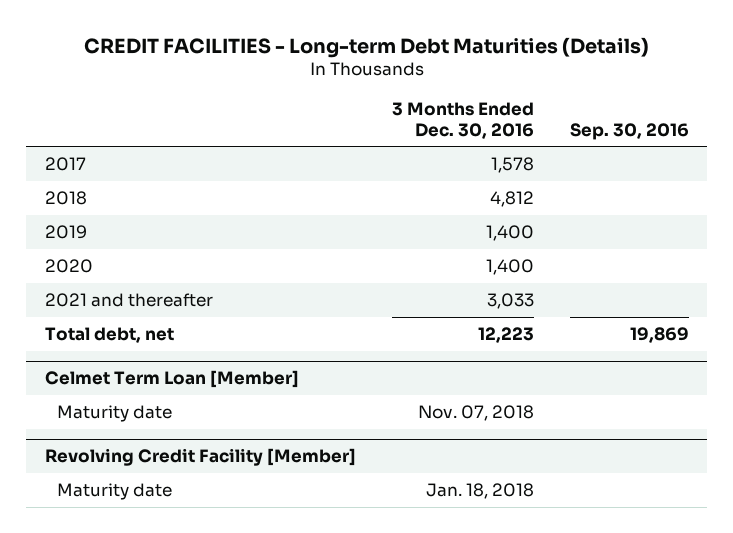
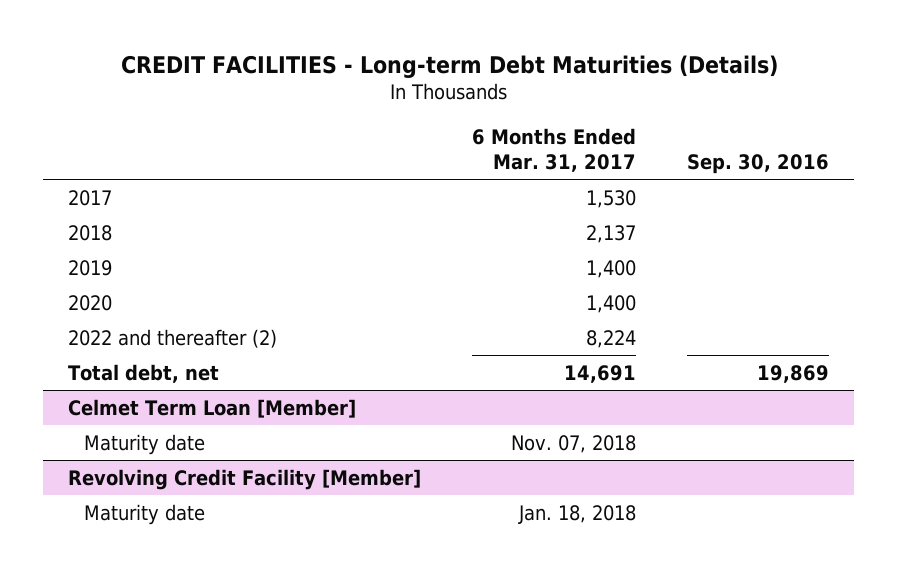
[391,102,534,139] 3 Months Ended Dec. 30, 2016 -> none
none -> [472,127,637,172] 6 Months Ended Mar. 31, 2017
[44,292,213,307] 2021 and thereafter -> [68,328,278,348] 2022 and thereafter (2)

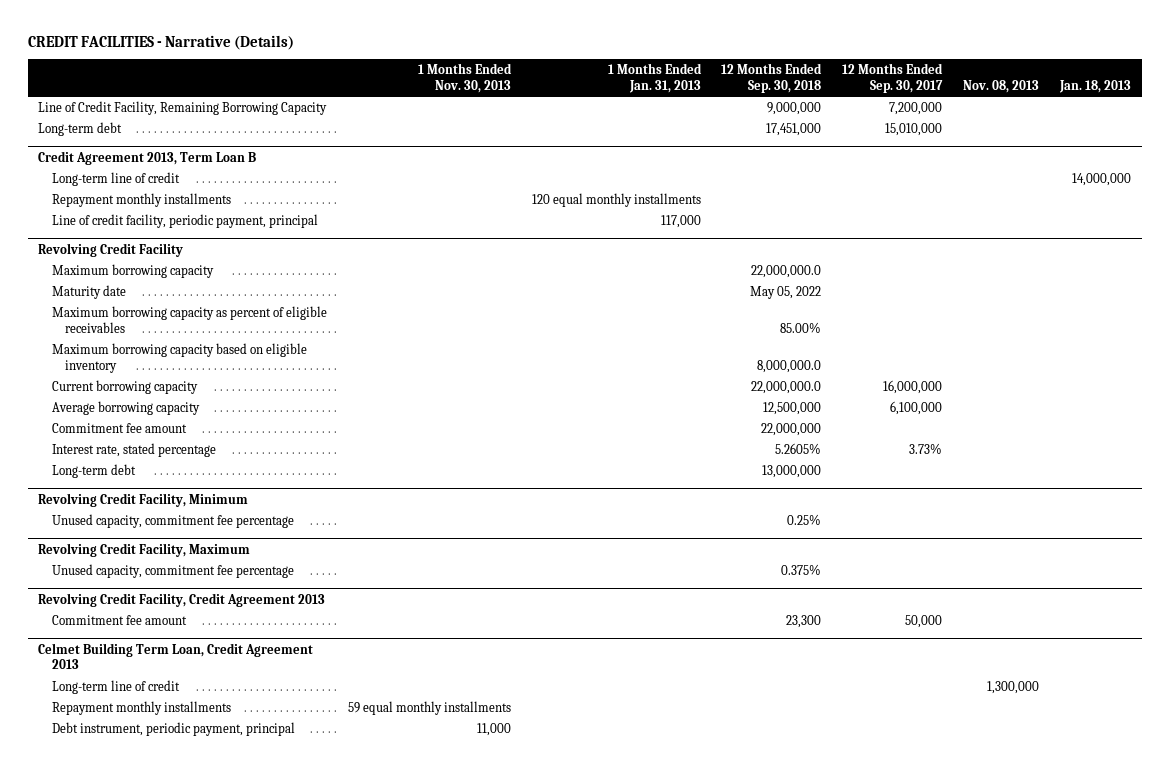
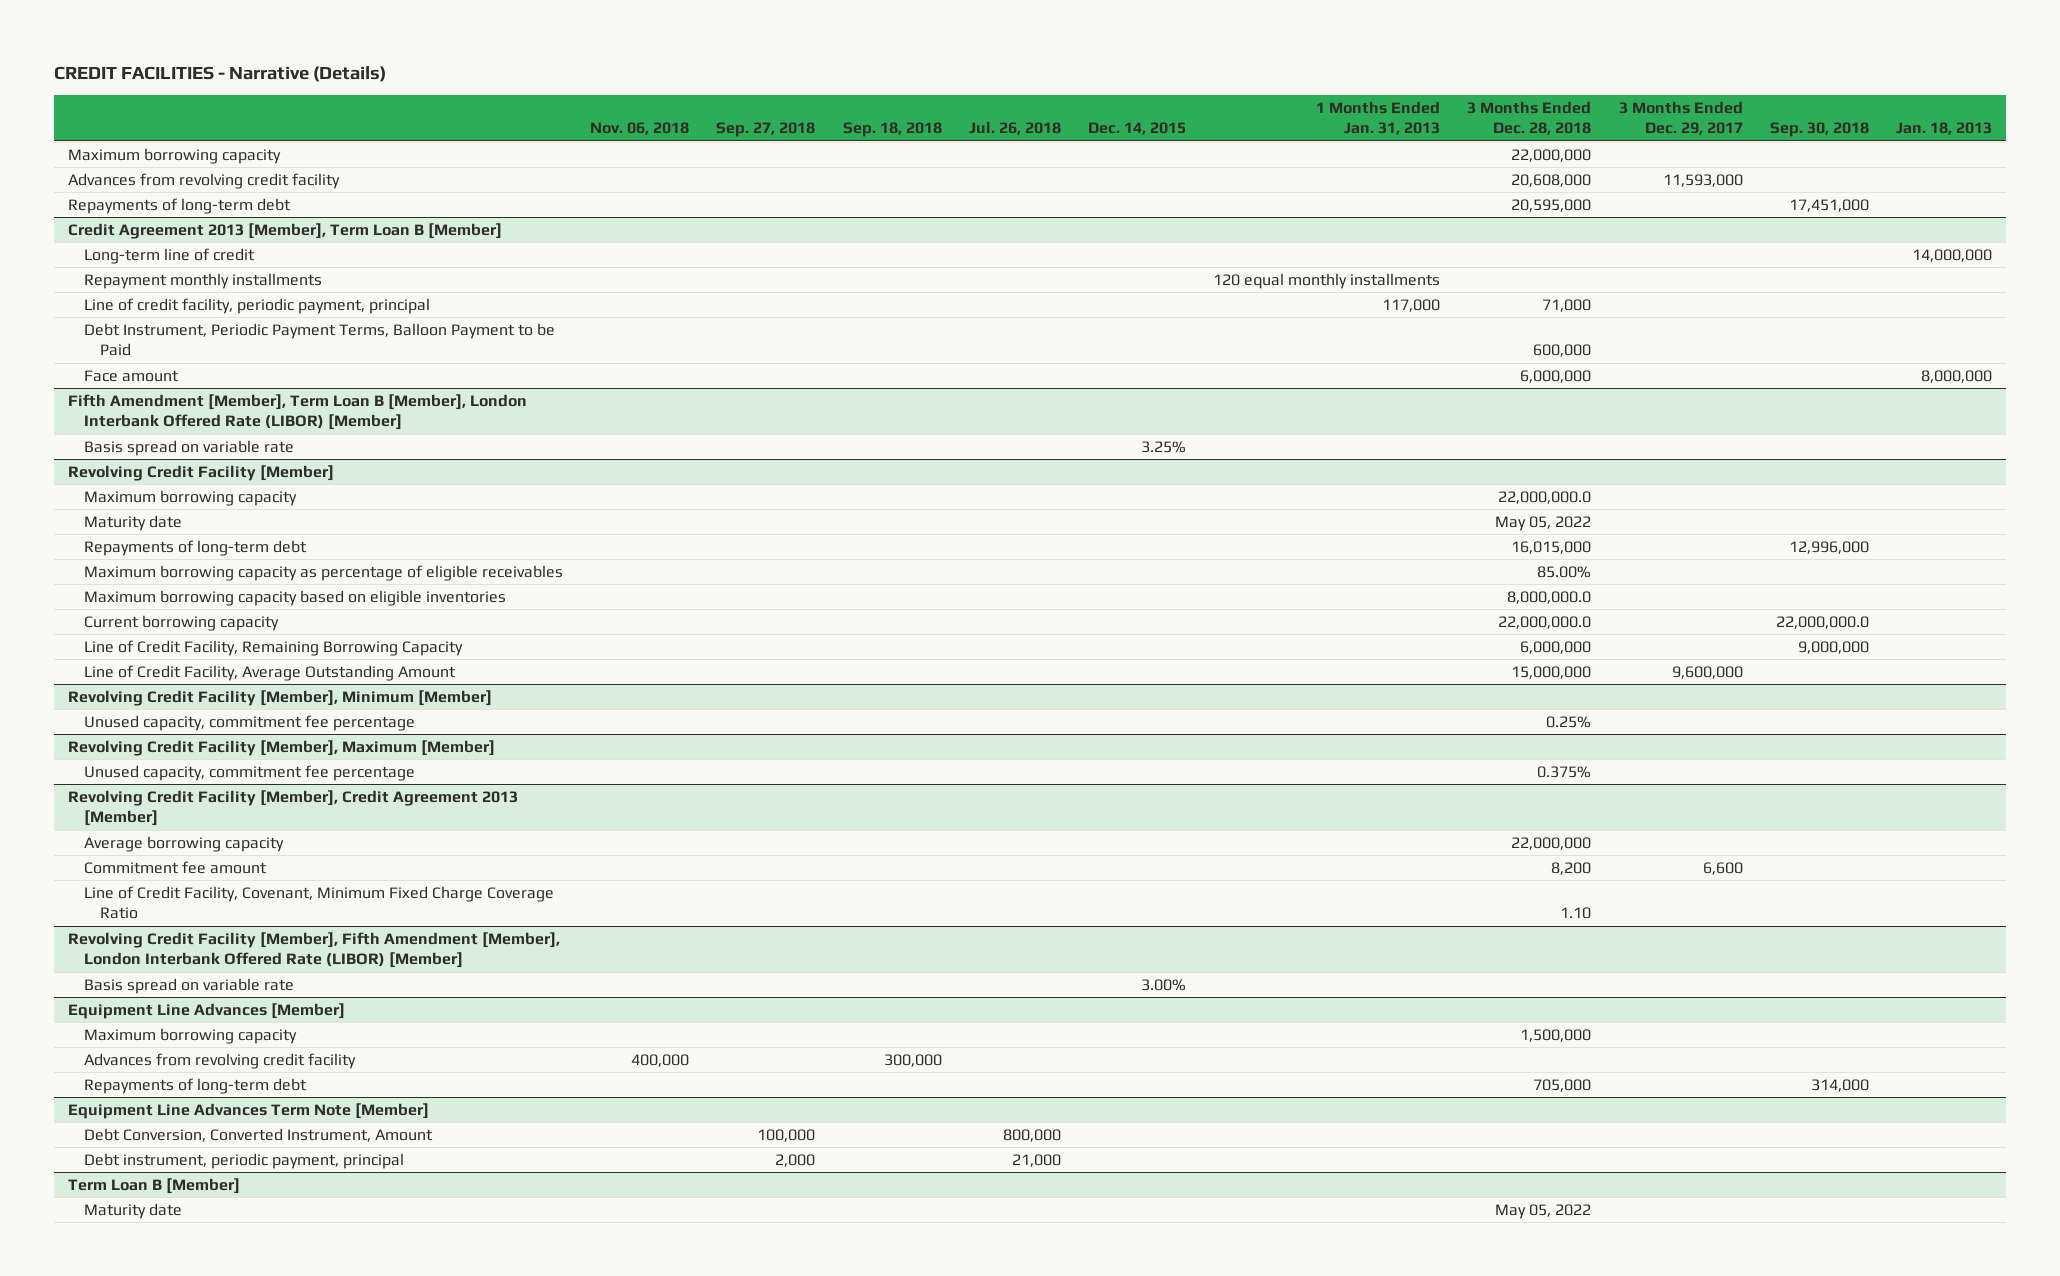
[417,63,512,93] 1 Months Ended Nov. 30, 2013 -> none
[721,63,823,93] 12 Months Ended Sep. 30, 2018 -> none
[842,63,944,93] 12 Months Ended Sep. 30, 2017 -> none
[963,79,1040,93] Nov. 08, 2013 -> none
none -> [590,122,690,136] Nov. 06, 2018
none -> [716,122,816,138] Sep. 27, 2018
none -> [842,122,942,138] Sep. 18, 2018
none -> [968,121,1061,136] Jul. 26, 2018
none -> [1087,122,1186,136] Dec. 14, 2015
none -> [1467,101,1592,136] 3 Months Ended Dec. 28, 2018
none -> [1618,101,1743,136] 3 Months Ended Dec. 29, 2017
none -> [1769,122,1869,138] Sep. 30, 2018
[38,100,328,115] Line of Credit Facility, Remaining Borrowing Capacity -> none
none -> [68,147,282,164] Maximum borrowing capacity
none -> [68,172,341,189] Advances from revolving credit facility
[38,121,123,136] Long-term debt -> [68,197,292,214] Repayments of long-term debt
[38,150,257,165] Credit Agreement 2013, Term Loan B -> [68,222,503,239] Credit Agreement 2013 [Member], Term Loan B [Member]
none -> [83,322,555,357] Debt Instrument, Periodic Payment Terms, Balloon Payment to be Paid
none -> [83,369,179,382] Face amount
none -> [68,393,528,431] Fifth Amendment [Member], Term Loan B [Member], London Interbank Offered Rate (LIBOR) [Member]
none -> [83,439,294,456] Basis spread on variable rate
[38,242,184,257] Revolving Credit Facility -> [68,464,335,481] Revolving Credit Facility [Member]
none -> [83,539,307,556] Repayments of long-term debt
[51,305,327,333] Maximum borrowing capacity as percent of eligible receivables -> [83,564,563,581] Maximum borrowing capacity as percentage of eligible receivables
[51,342,307,373] Maximum borrowing capacity based on eligible inventory -> [83,589,506,606] Maximum borrowing capacity based on eligible inventories
[51,400,200,415] Average borrowing capacity -> none
[51,422,187,433] Commitment fee amount -> none
[51,442,216,457] Interest rate, stated percentage -> none
[51,463,136,478] Long-term debt -> none
none -> [83,639,463,656] Line of Credit Facility, Remaining Borrowing Capacity
none -> [83,664,456,681] Line of Credit Facility, Average Outstanding Amount
[38,492,249,507] Revolving Credit Facility, Minimum -> [68,689,493,706] Revolving Credit Facility [Member], Minimum [Member]
[38,542,251,557] Revolving Credit Facility, Maximum -> [68,739,496,756] Revolving Credit Facility [Member], Maximum [Member]
[38,592,326,607] Revolving Credit Facility, Credit Agreement 2013 -> [68,789,519,827] Revolving Credit Facility [Member], Credit Agreement 2013 [Member]
none -> [83,835,284,852] Average borrowing capacity
[38,642,314,670] Celmet Building Term Loan, Credit Agreement 2013 -> none
[51,679,180,694] Long-term line of credit -> none
[51,700,231,715] Repayment monthly installments -> none
[51,721,295,736] Debt instrument, periodic payment, principal -> none
none -> [83,885,554,920] Line of Credit Facility, Covenant, Minimum Fixed Charge Coverage Ratio
none -> [68,931,561,969] Revolving Credit Facility [Member], Fifth Amendment [Member], London Interbank Offered Rate (LIBOR) [Member]
none -> [83,977,294,994] Basis spread on variable rate
none -> [68,1002,346,1019] Equipment Line Advances [Member]
none -> [83,1027,297,1044] Maximum borrowing capacity
none -> [83,1052,356,1069] Advances from revolving credit facility
none -> [83,1077,307,1094] Repayments of long-term debt
none -> [68,1102,430,1119] Equipment Line Advances Term Note [Member]
none -> [83,1127,433,1142] Debt Conversion, Converted Instrument, Amount
none -> [83,1152,404,1169] Debt instrument, periodic payment, principal
none -> [68,1177,241,1194] Term Loan B [Member]
none -> [83,1202,182,1219] Maturity date

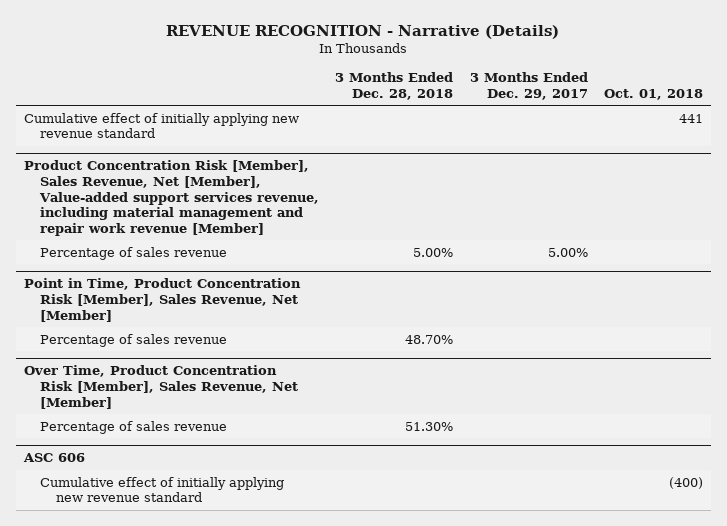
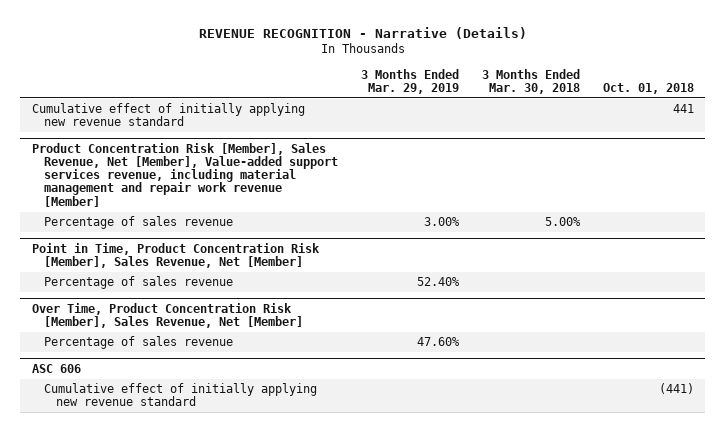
[335,72,454,100] 3 Months Ended Dec. 28, 2018 -> none
[469,72,588,100] 3 Months Ended Dec. 29, 2017 -> none
none -> [360,68,459,95] 3 Months Ended Mar. 29, 2019
none -> [481,68,580,95] 3 Months Ended Mar. 30, 2018
[668,476,703,489] (400) -> [658,383,694,395] (441)

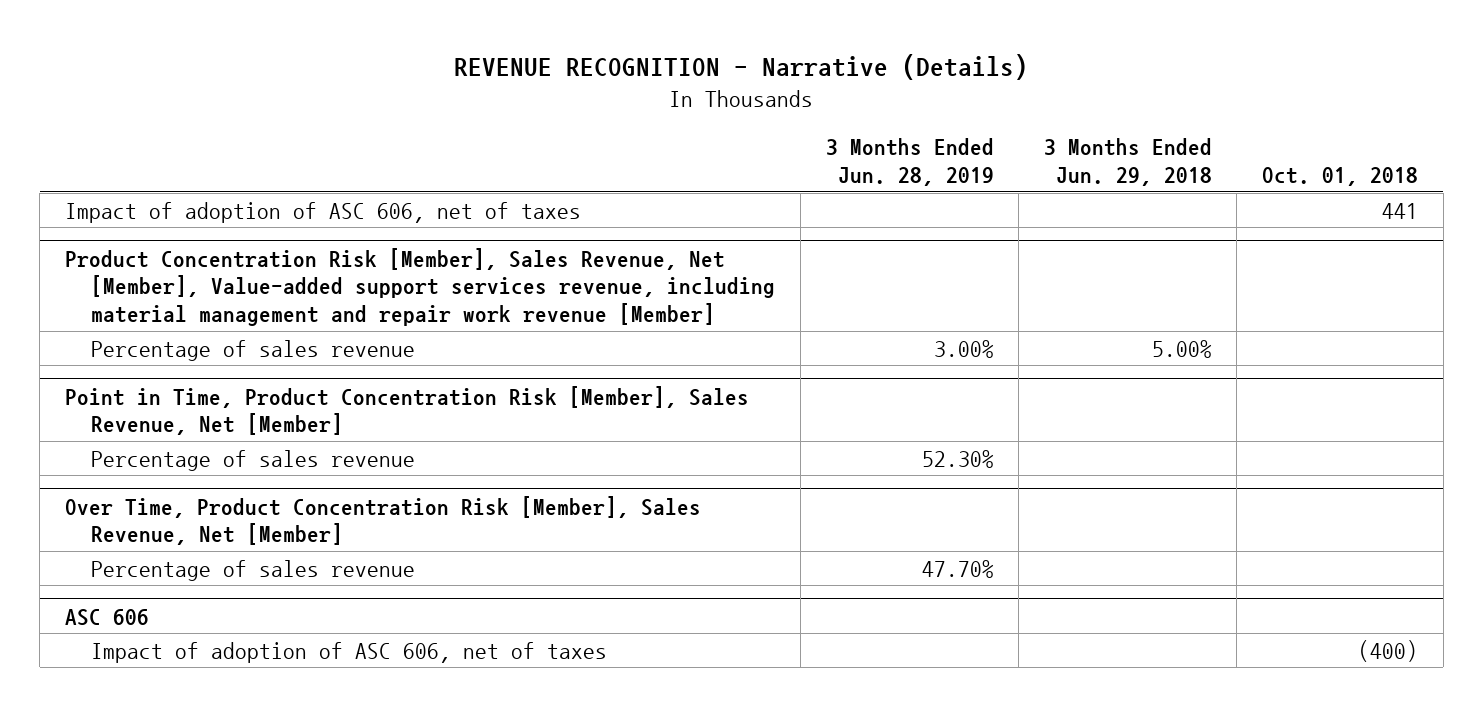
[360,68,459,95] 3 Months Ended Mar. 29, 2019 -> none
[481,68,580,95] 3 Months Ended Mar. 30, 2018 -> none
none -> [825,137,994,186] 3 Months Ended Jun. 28, 2019
none -> [1043,137,1212,186] 3 Months Ended Jun. 29, 2018
[31,103,305,127] Cumulative effect of initially applying new revenue standard -> [64,201,581,223] Impact of adoption of ASC 606, net of taxes
[44,383,318,407] Cumulative effect of initially applying new revenue standard -> none
none -> [91,641,608,663] Impact of adoption of ASC 606, net of taxes

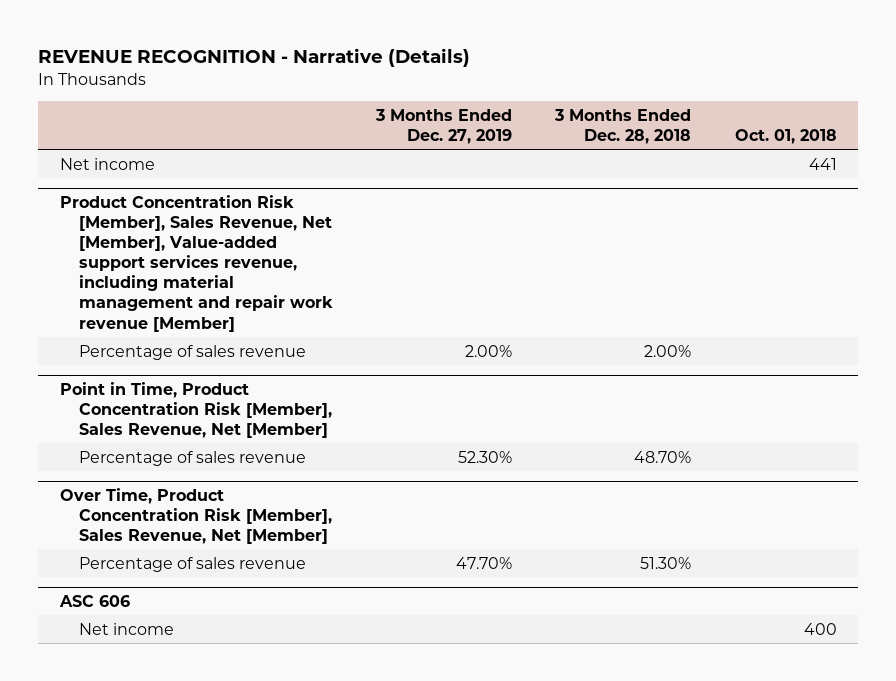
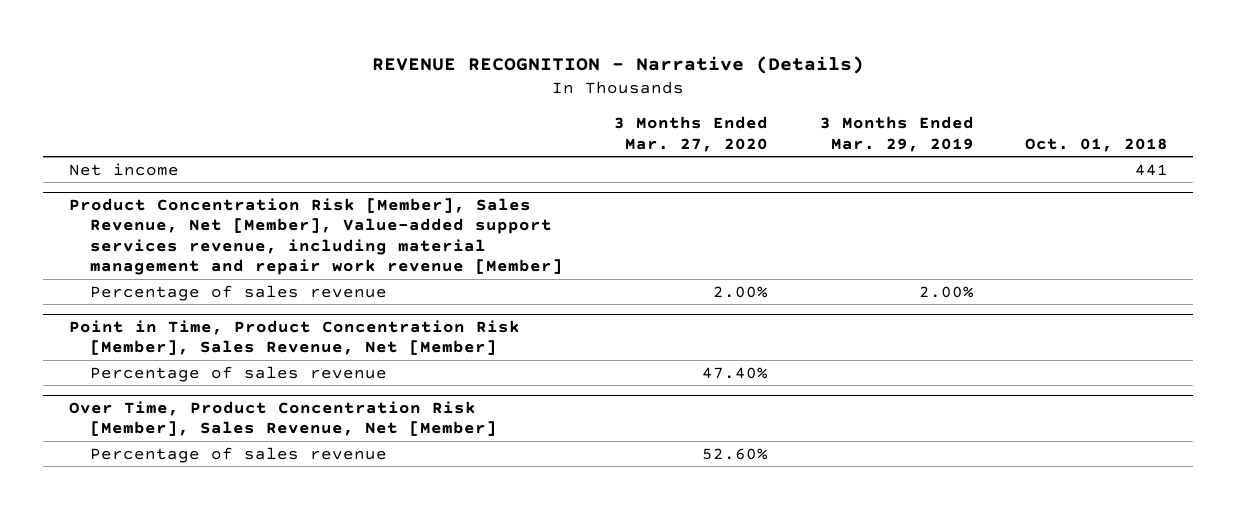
[375,108,513,144] 3 Months Ended Dec. 27, 2019 -> none
[554,108,692,144] 3 Months Ended Dec. 28, 2018 -> none
none -> [614,116,769,152] 3 Months Ended Mar. 27, 2020
none -> [819,116,974,152] 3 Months Ended Mar. 29, 2019
[58,594,130,607] ASC 606 -> none
[79,622,175,635] Net income -> none

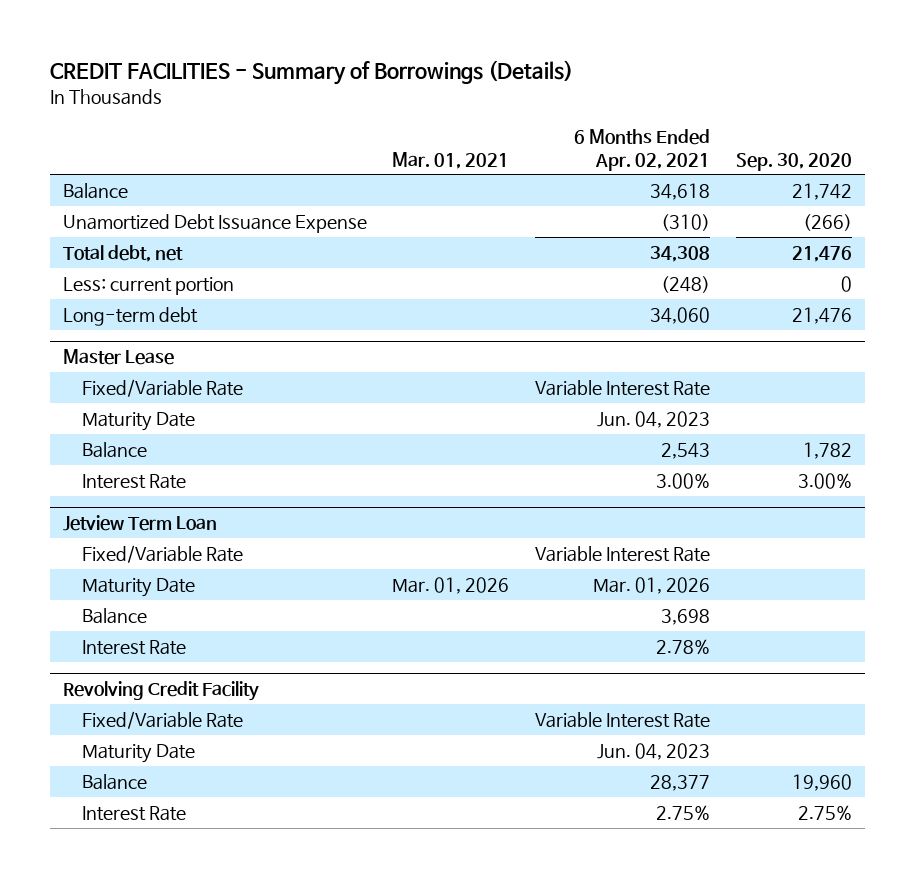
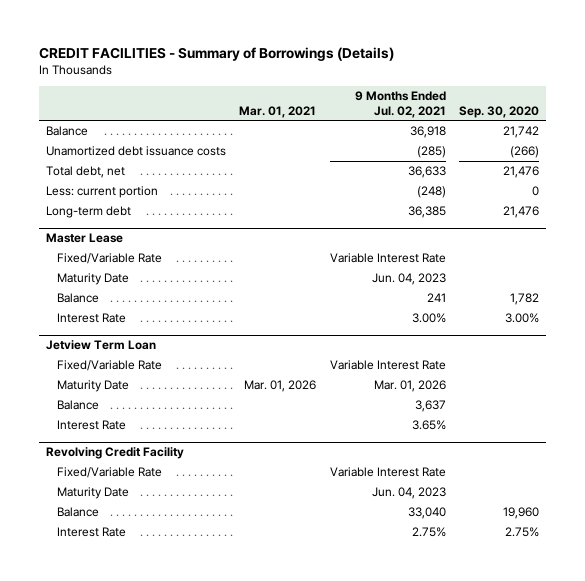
[574,128,711,171] 6 Months Ended Apr. 02, 2021 -> none
none -> [354,91,446,118] 9 Months Ended Jul. 02, 2021
[62,213,367,233] Unamortized Debt Issuance Expense -> [45,146,226,157] Unamortized debt issuance costs

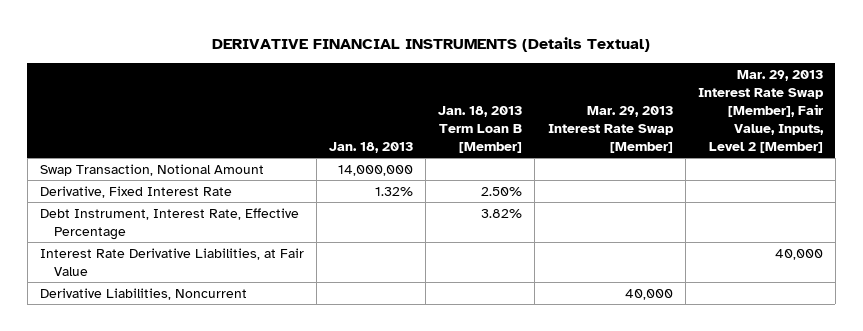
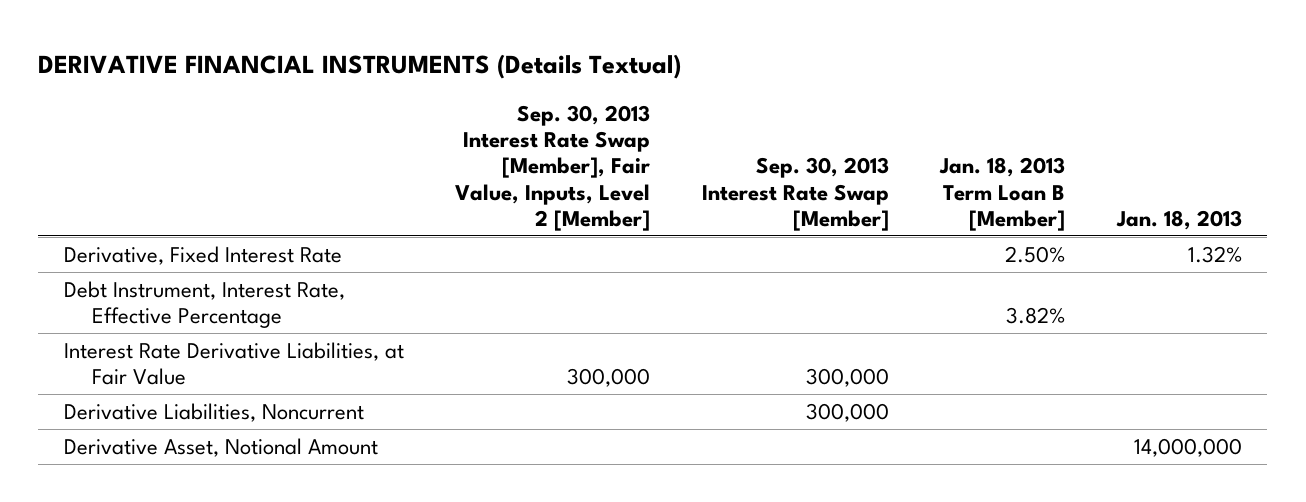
[547,105,674,154] Mar. 29, 2013 Interest Rate Swap [Member] -> none
[697,69,824,154] Mar. 29, 2013 Interest Rate Swap [Member], Fair Value, Inputs, Level 2 [Member] -> none
none -> [455,104,651,231] Sep. 30, 2013 Interest Rate Swap [Member], Fair Value, Inputs, Level 2 [Member]
none -> [701,157,889,231] Sep. 30, 2013 Interest Rate Swap [Member]
[39,163,264,176] Swap Transaction, Notional Amount -> none
none -> [64,437,379,457] Derivative Asset, Notional Amount

